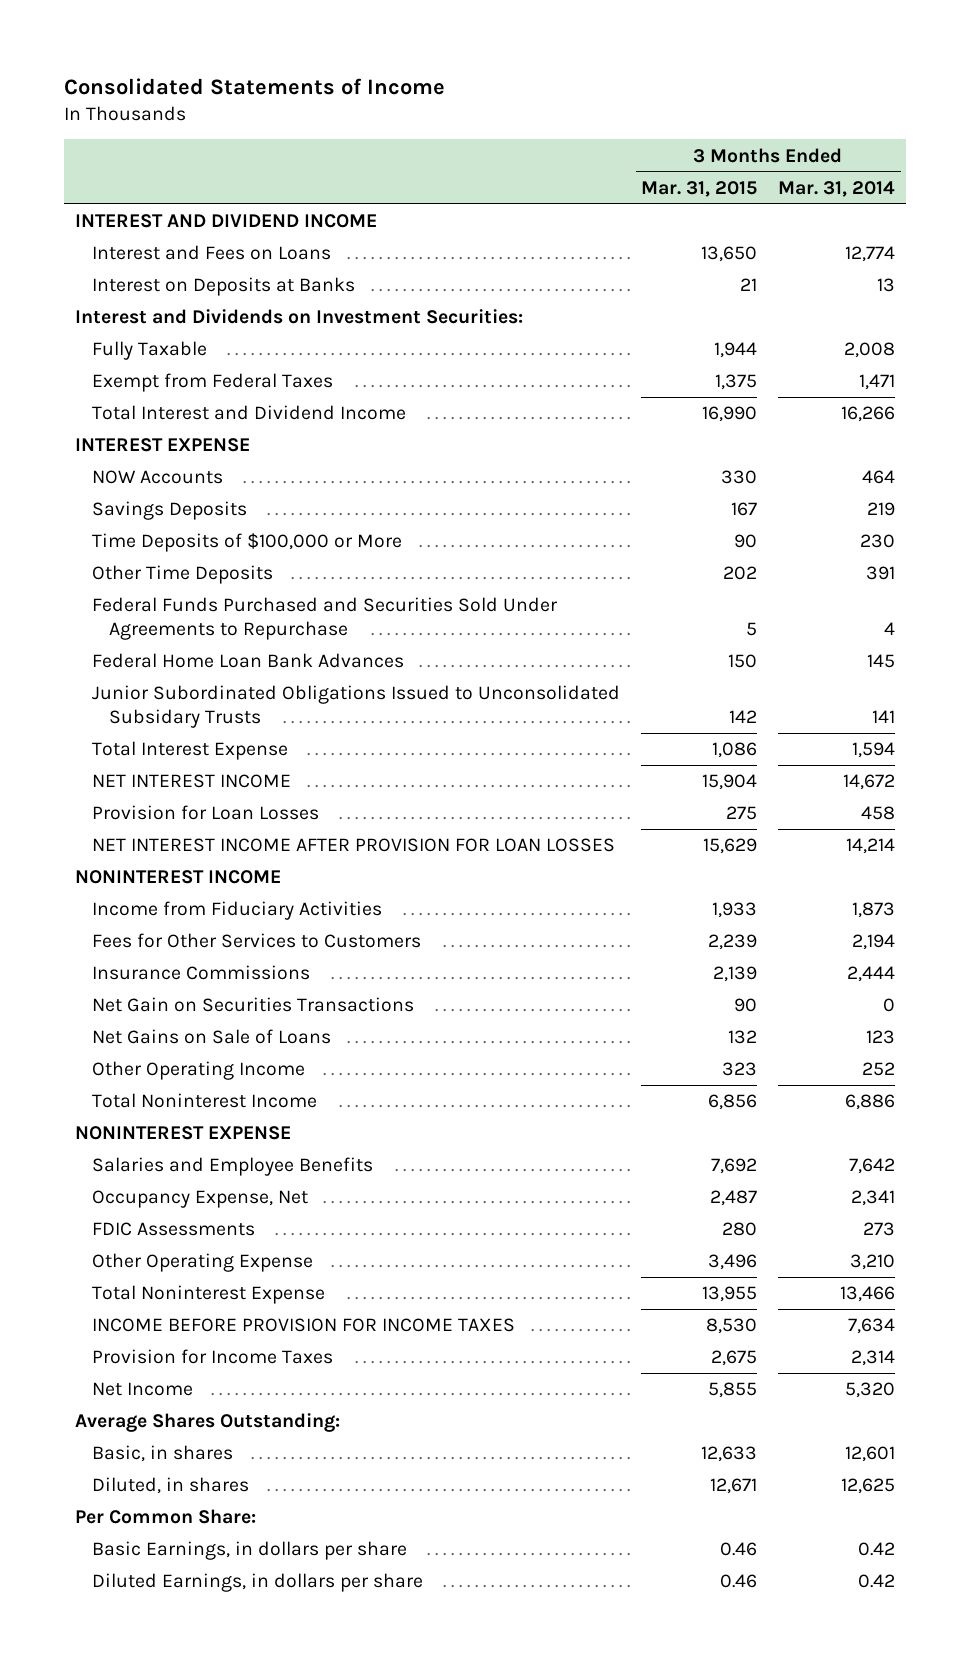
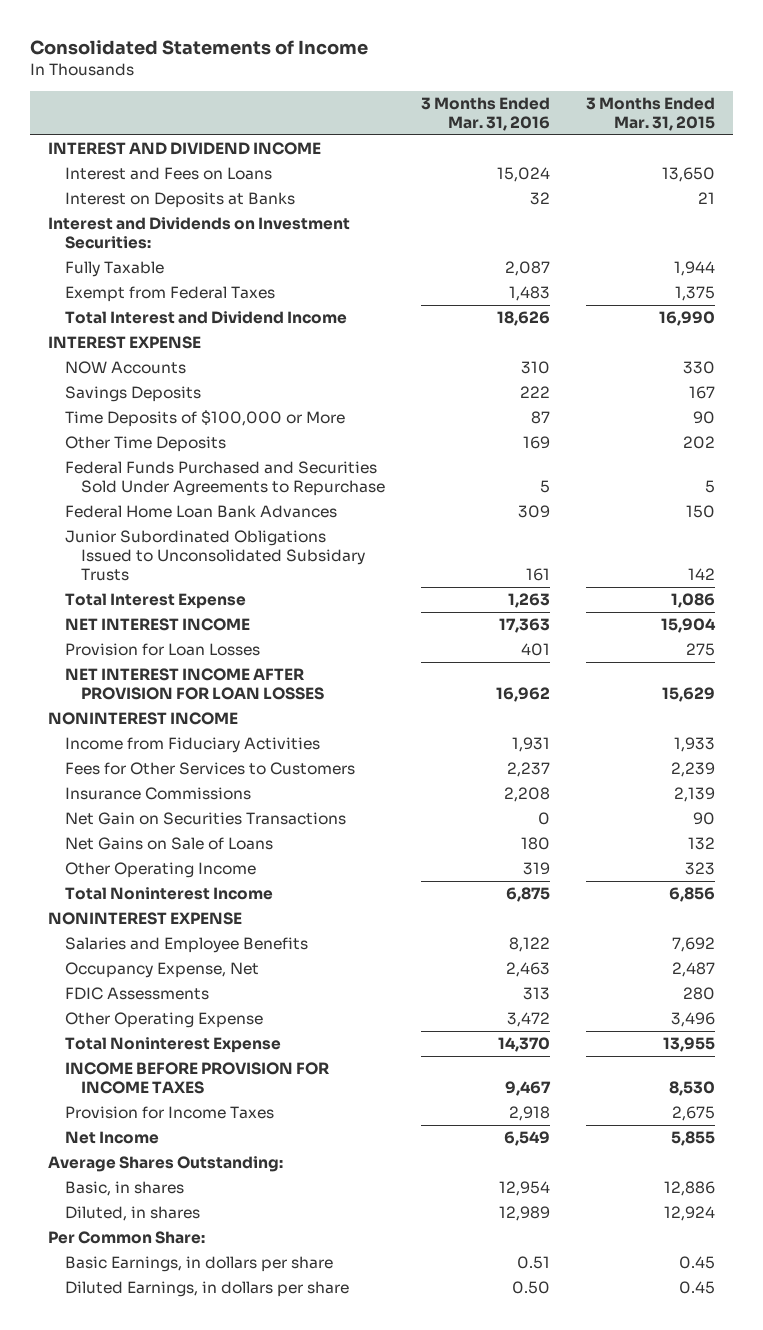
[778,180,896,197] Mar. 31, 2014 -> none
none -> [421,96,551,131] 3 Months Ended Mar. 31, 2016
[701,1446,758,1463] 12,633 -> [663,1181,715,1197] 12,886
[710,1478,758,1495] 12,671 -> [663,1206,715,1222] 12,924
[720,1542,758,1557] 0.46 -> [678,1256,715,1270] 0.45
[720,1574,758,1589] 0.46 -> [678,1281,715,1295] 0.45

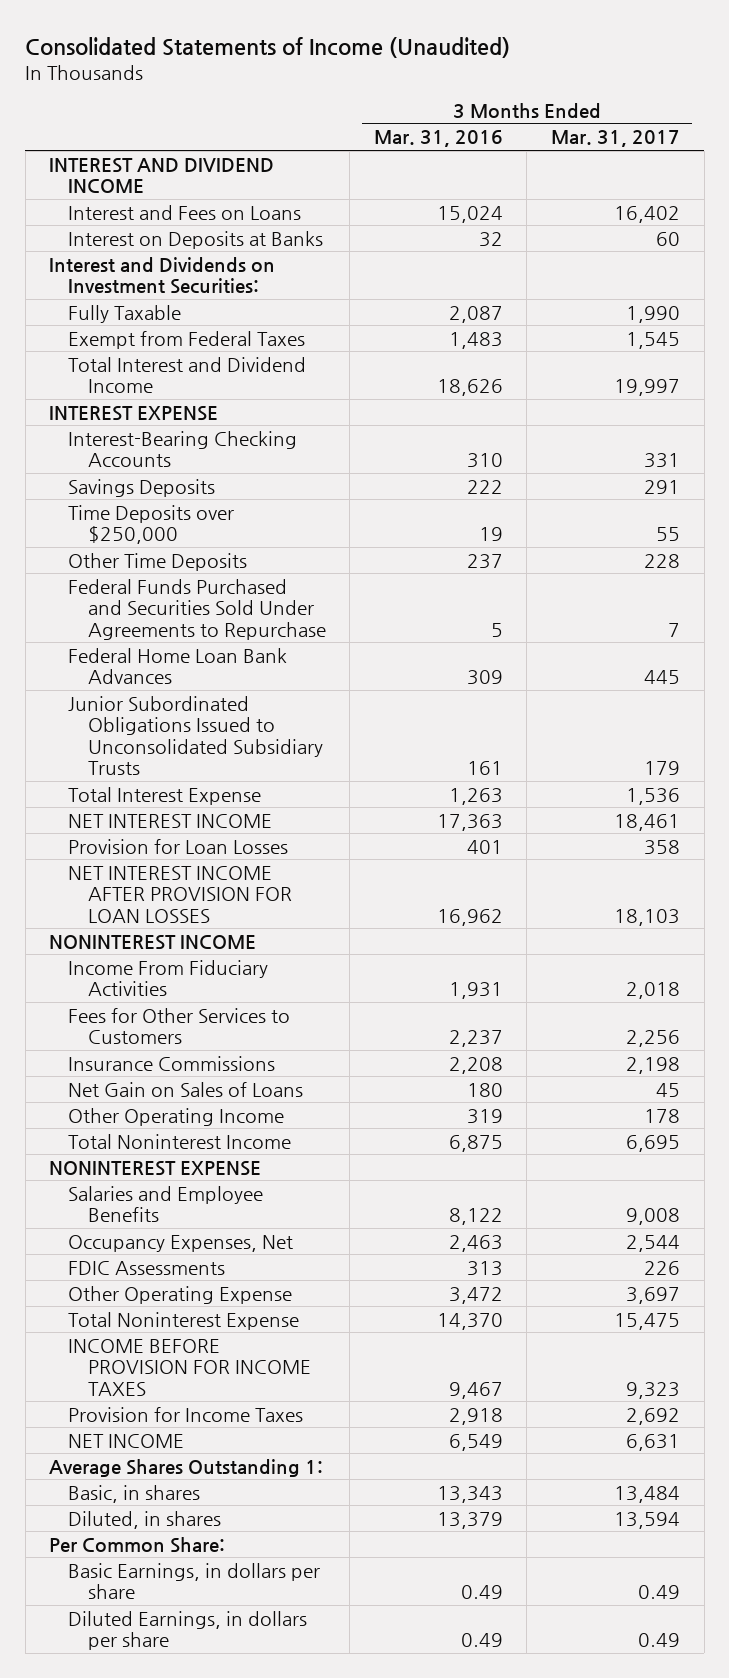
[30,40,369,56] Consolidated Statements of Income -> [25,36,511,58] Consolidated Statements of Income (Unaudited)
[585,96,715,131] 3 Months Ended Mar. 31, 2015 -> none
none -> [551,130,681,148] Mar. 31, 2017
[64,361,186,375] NOW Accounts -> [68,430,298,468] Interest-Bearing Checking Accounts
[64,410,345,428] Time Deposits of $100,000 or More -> none
none -> [68,504,235,545] Time Deposits over $250,000
[523,436,551,450] 169 -> [466,553,503,569] 237
[64,530,366,582] Junior Subordinated Obligations Issued to Unconsolidated Subsidary Trusts -> [68,695,323,775] Junior Subordinated Obligations Issued to Unconsolidated Subsidiary Trusts
[64,737,320,754] Income from Fiduciary Activities -> [68,959,269,997] Income From Fiduciary Activities
[64,812,346,826] Net Gain on Securities Transactions -> none
[64,837,273,851] Net Gains on Sale of Loans -> [68,1081,304,1097] Net Gain on Sales of Loans
[64,962,259,979] Occupancy Expense, Net -> [68,1234,294,1252] Occupancy Expenses, Net
[64,1131,159,1145] Net Income -> [68,1433,185,1448] NET INCOME
[48,1156,284,1173] Average Shares Outstanding: -> [49,1458,324,1477] Average Shares Outstanding 1:
[499,1181,551,1197] 12,954 -> [436,1485,503,1503] 13,343
[499,1206,551,1222] 12,989 -> [436,1511,503,1529] 13,379
[517,1256,551,1270] 0.51 -> [460,1585,503,1600] 0.49
[512,1281,551,1295] 0.50 -> [460,1633,503,1648] 0.49

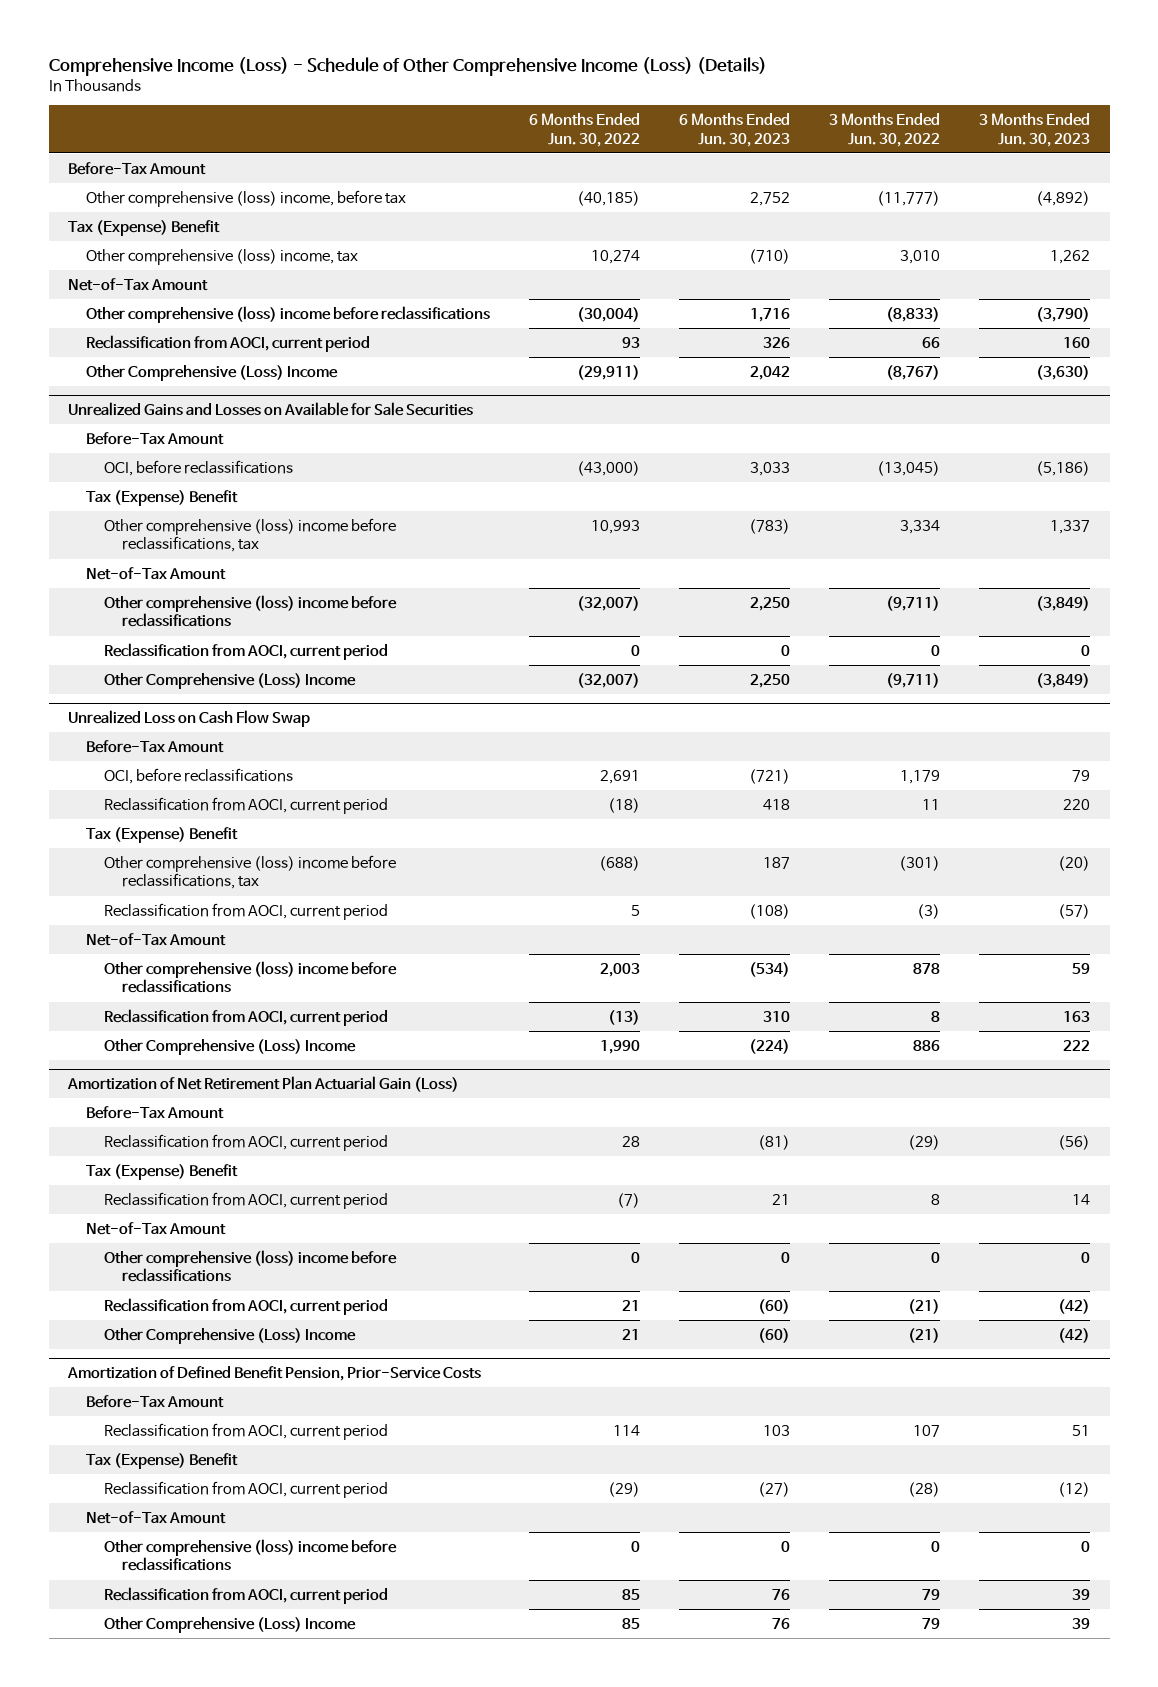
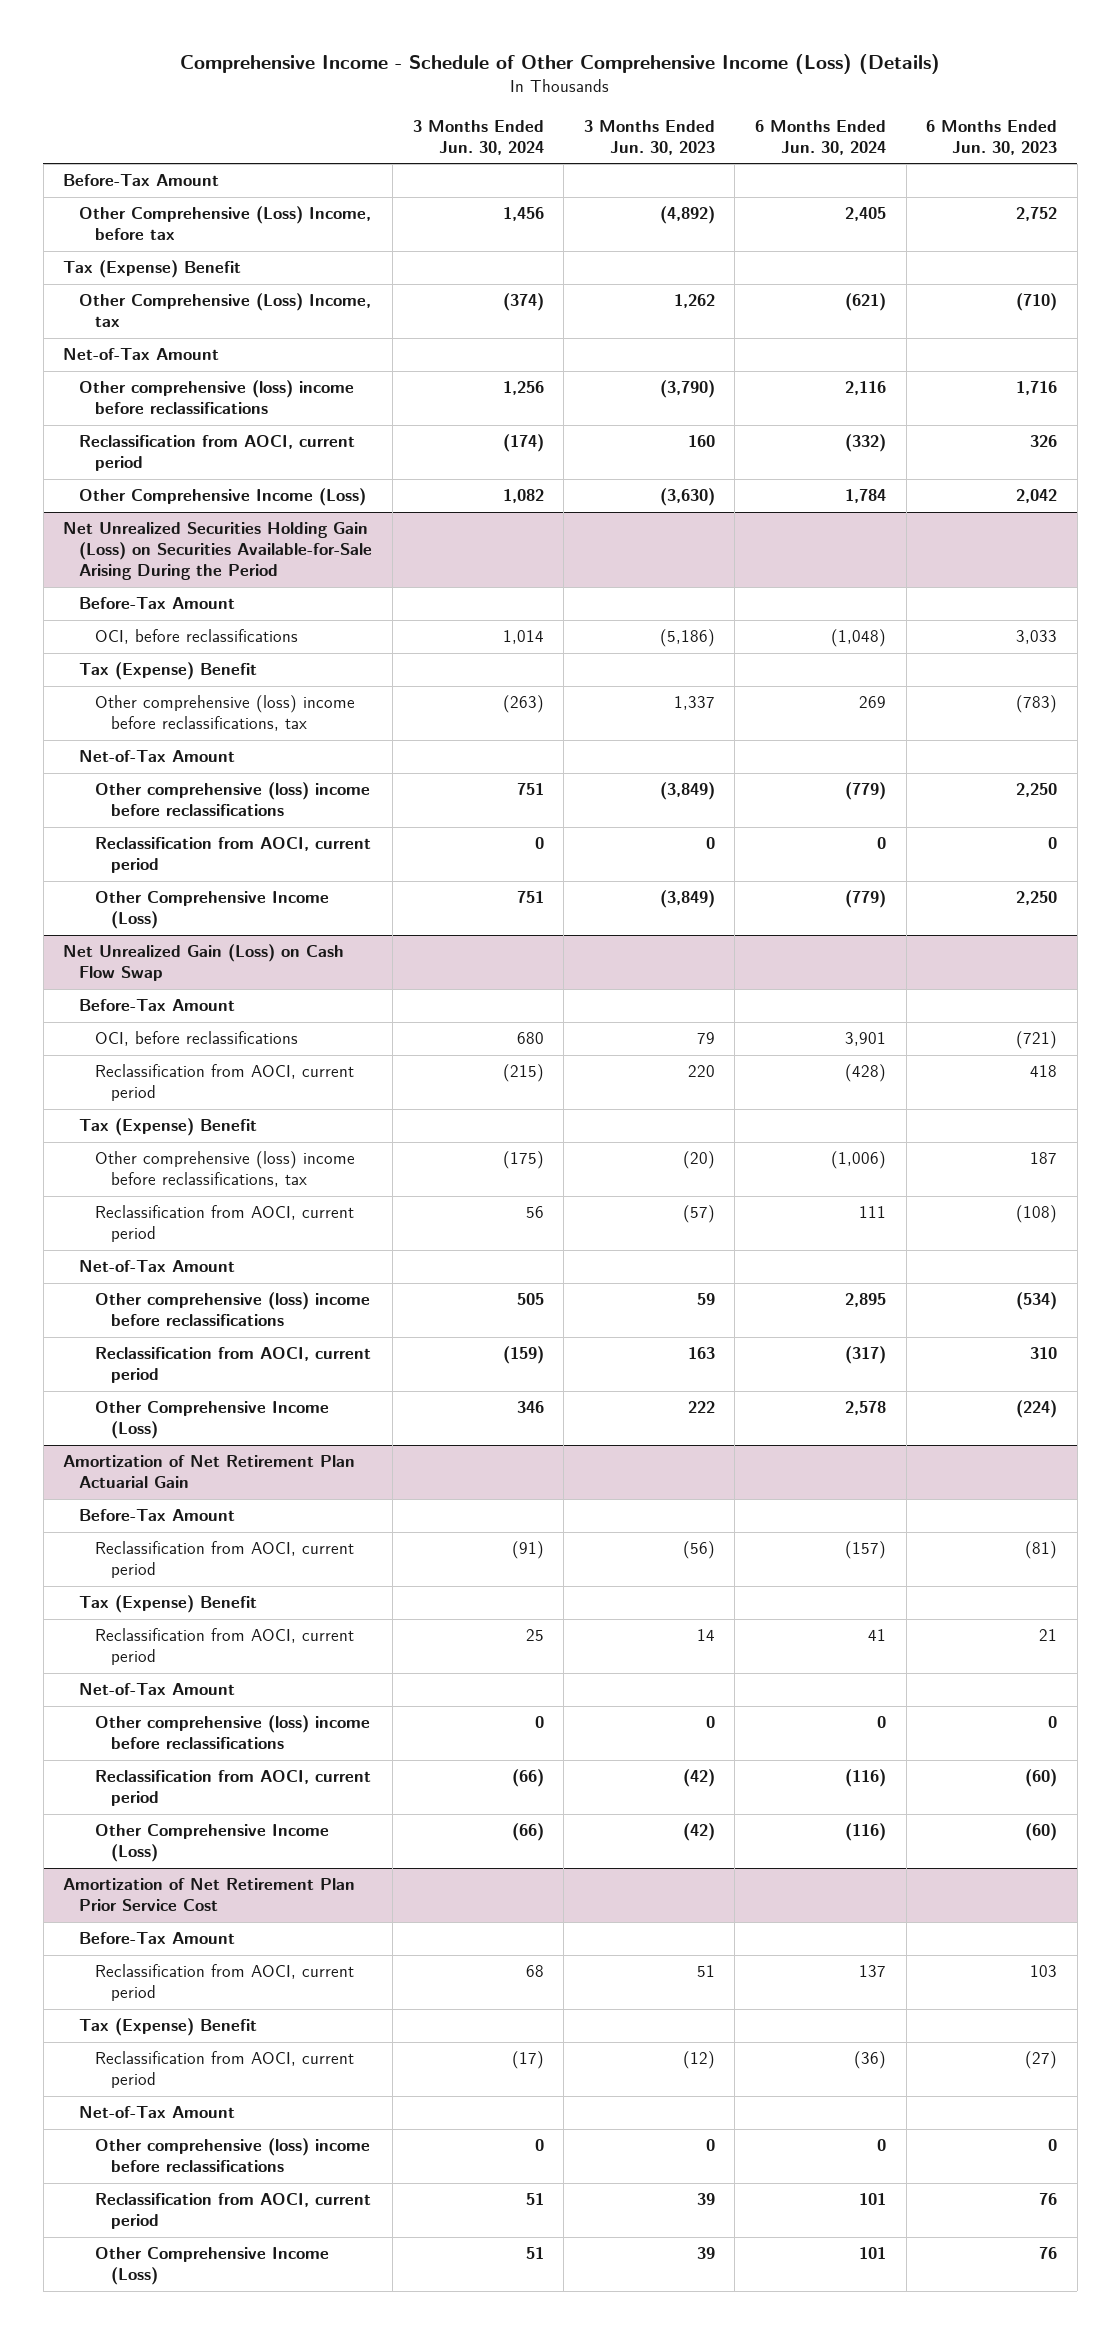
[48,57,767,77] Comprehensive Income (Loss) - Schedule of Other Comprehensive Income (Loss) (Details) -> [180,54,941,75] Comprehensive Income - Schedule of Other Comprehensive Income (Loss) (Details)
[529,112,641,147] 6 Months Ended Jun. 30, 2022 -> none
[829,112,941,147] 3 Months Ended Jun. 30, 2022 -> none
none -> [412,119,544,155] 3 Months Ended Jun. 30, 2024
none -> [755,119,887,155] 6 Months Ended Jun. 30, 2024
[85,189,406,207] Other comprehensive (loss) income, before tax -> [79,206,372,241] Other Comprehensive (Loss) Income, before tax
[85,248,358,265] Other comprehensive (loss) income, tax -> [79,293,372,328] Other Comprehensive (Loss) Income, tax
[85,364,338,381] Other Comprehensive (Loss) Income -> [79,488,367,507] Other Comprehensive Income (Loss)
[68,402,474,417] Unrealized Gains and Losses on Available for Sale Securities -> [63,522,373,581] Net Unrealized Securities Holding Gain (Loss) on Securities Available-for-Sale Arising During the Period
[103,672,356,689] Other Comprehensive (Loss) Income -> [95,891,330,930] Other Comprehensive Income (Loss)
[68,710,311,728] Unrealized Loss on Cash Flow Swap -> [63,944,345,982] Net Unrealized Gain (Loss) on Cash Flow Swap
[103,1038,356,1055] Other Comprehensive (Loss) Income -> [95,1401,330,1440] Other Comprehensive Income (Loss)
[67,1076,460,1093] Amortization of Net Retirement Plan Actuarial Gain (Loss) -> [63,1455,356,1489] Amortization of Net Retirement Plan Actuarial Gain
[103,1327,356,1344] Other Comprehensive (Loss) Income -> [95,1824,330,1863] Other Comprehensive Income (Loss)
[67,1366,482,1382] Amortization of Defined Benefit Pension, Prior-Service Costs -> [63,1878,356,1912] Amortization of Net Retirement Plan Prior Service Cost
[103,1616,356,1633] Other Comprehensive (Loss) Income -> [95,2247,330,2286] Other Comprehensive Income (Loss)

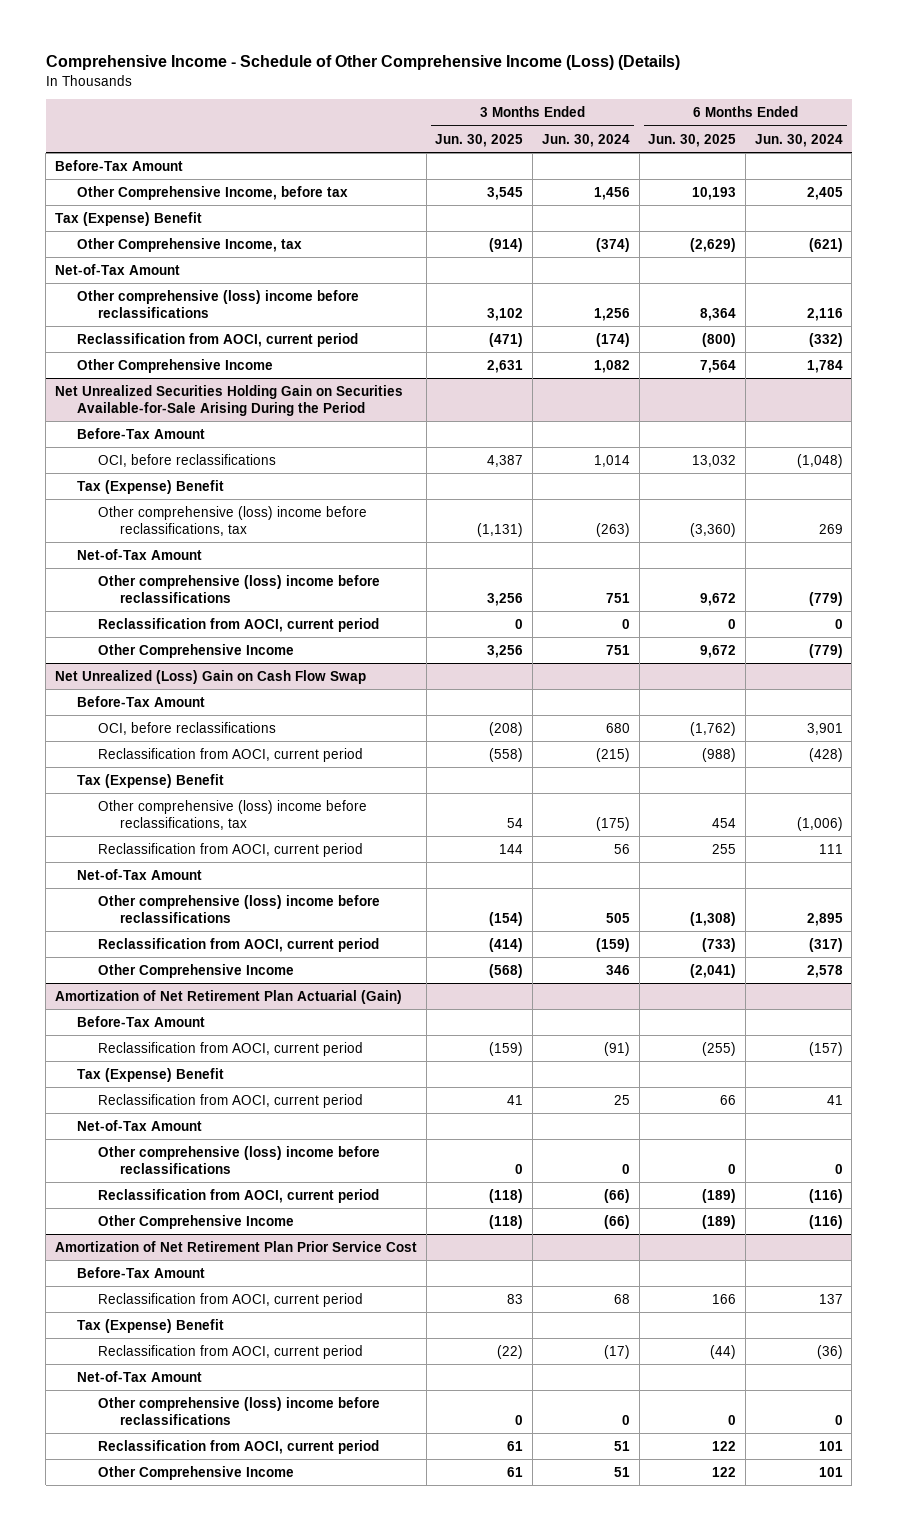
[583,119,715,155] 3 Months Ended Jun. 30, 2023 -> none
[926,119,1058,155] 6 Months Ended Jun. 30, 2023 -> none
none -> [435,133,524,147] Jun. 30, 2025
none -> [648,133,737,147] Jun. 30, 2025
[79,206,372,241] Other Comprehensive (Loss) Income, before tax -> [76,185,348,200] Other Comprehensive Income, before tax
[79,293,372,328] Other Comprehensive (Loss) Income, tax -> [76,237,302,252] Other Comprehensive Income, tax
[79,488,367,507] Other Comprehensive Income (Loss) -> [76,358,273,373] Other Comprehensive Income
[63,522,373,581] Net Unrealized Securities Holding Gain (Loss) on Securities Available-for-Sale Arising During the Period -> [55,384,404,416] Net Unrealized Securities Holding Gain on Securities Available-for-Sale Arising During the Period
[95,891,330,930] Other Comprehensive Income (Loss) -> [98,643,295,658] Other Comprehensive Income
[63,944,345,982] Net Unrealized Gain (Loss) on Cash Flow Swap -> [55,669,367,684] Net Unrealized (Loss) Gain on Cash Flow Swap
[95,1401,330,1440] Other Comprehensive Income (Loss) -> [98,963,295,978] Other Comprehensive Income
[63,1455,356,1489] Amortization of Net Retirement Plan Actuarial Gain -> [55,989,403,1004] Amortization of Net Retirement Plan Actuarial (Gain)
[95,1824,330,1863] Other Comprehensive Income (Loss) -> [98,1214,295,1229] Other Comprehensive Income
[95,2247,330,2286] Other Comprehensive Income (Loss) -> [98,1465,295,1480] Other Comprehensive Income

